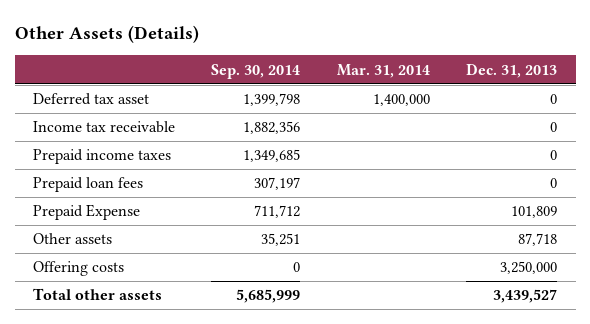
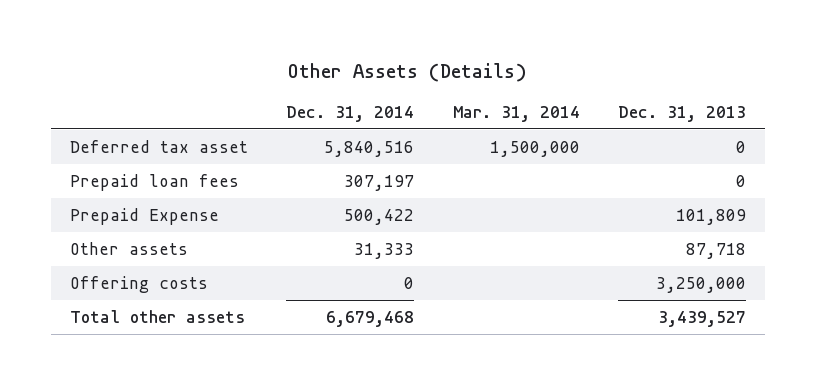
[211,63,301,79] Sep. 30, 2014 -> none
none -> [286,105,415,122] Dec. 31, 2014
[32,121,175,134] Income tax receivable -> none
[32,149,171,165] Prepaid income taxes -> none
[372,94,430,107] 1,400,000 -> [489,140,580,157] 1,500,000

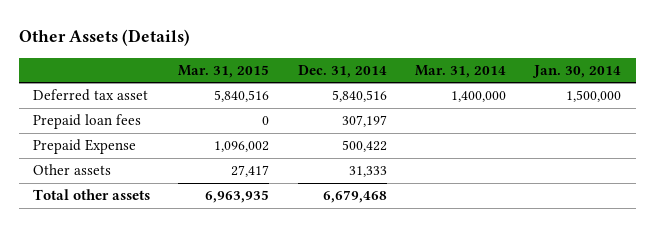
[618,105,747,122] Dec. 31, 2013 -> none
none -> [178,64,270,78] Mar. 31, 2015
none -> [532,64,622,78] Jan. 30, 2014
[489,140,580,157] 1,500,000 -> [451,91,507,103] 1,400,000
[69,275,208,293] Offering costs -> none

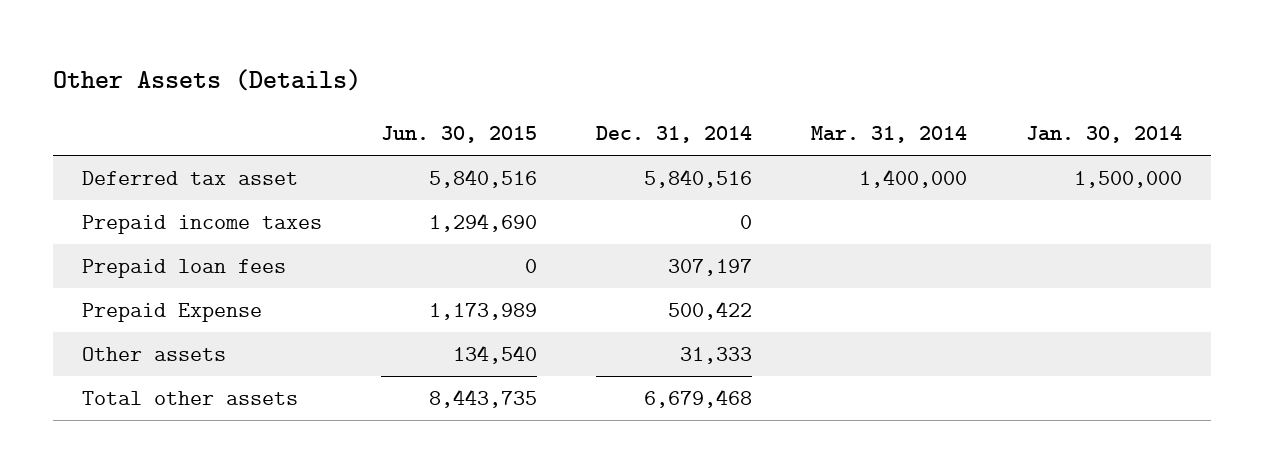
[178,64,270,78] Mar. 31, 2015 -> none
none -> [381,126,538,144] Jun. 30, 2015
none -> [82,214,323,234] Prepaid income taxes

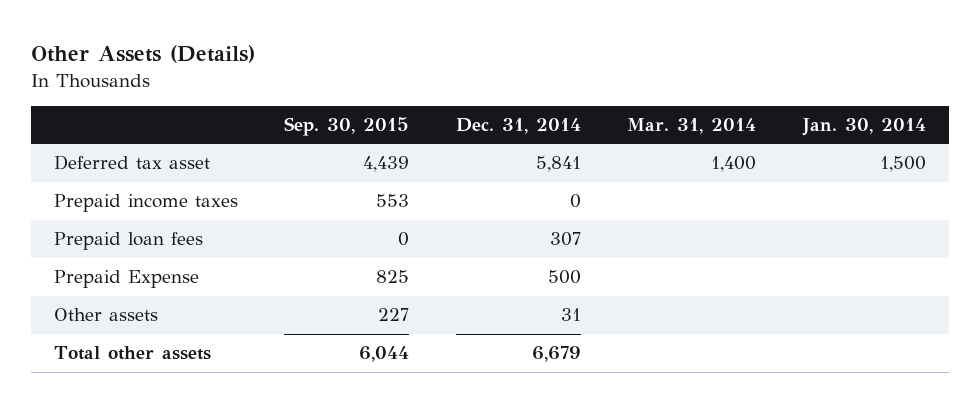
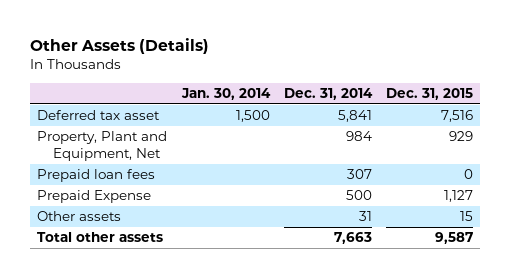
[284,117,410,137] Sep. 30, 2015 -> none
[627,118,757,135] Mar. 31, 2014 -> none
none -> [385,87,473,100] Dec. 31, 2015
[54,194,239,213] Prepaid income taxes -> none
none -> [37,131,168,162] Property, Plant and Equipment, Net
[531,346,581,363] 6,679 -> [333,232,372,245] 7,663

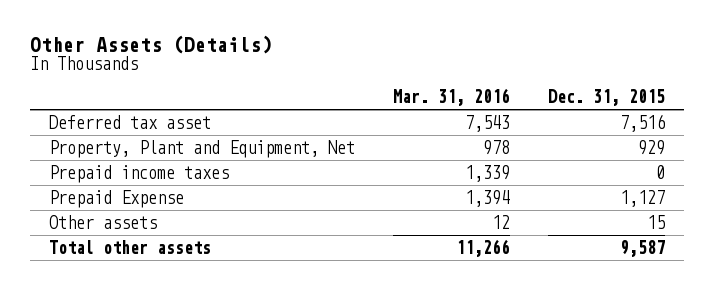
[180,87,271,100] Jan. 30, 2014 -> none
[283,87,373,100] Dec. 31, 2014 -> none
none -> [392,87,510,106] Mar. 31, 2016
[37,169,156,183] Prepaid loan fees -> none
none -> [49,164,230,183] Prepaid income taxes

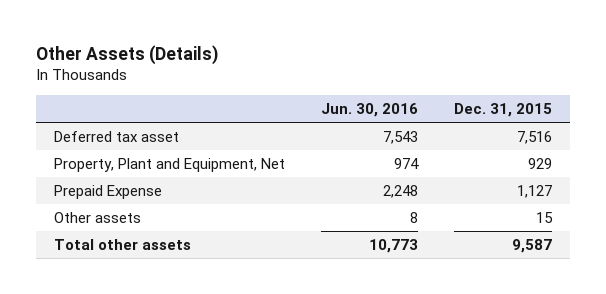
[392,87,510,106] Mar. 31, 2016 -> none
none -> [320,103,418,118] Jun. 30, 2016
[49,164,230,183] Prepaid income taxes -> none

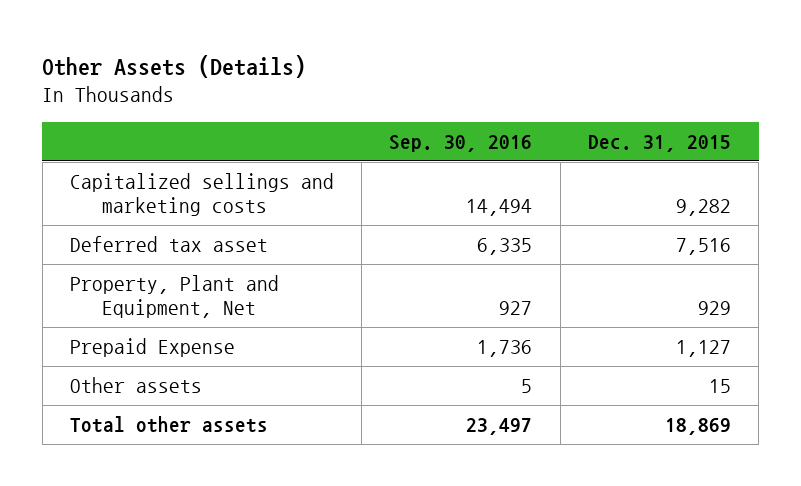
[320,103,418,118] Jun. 30, 2016 -> none
none -> [389,134,533,152] Sep. 30, 2016
none -> [70,173,335,216] Capitalized sellings and marketing costs
[511,238,552,253] 9,587 -> [664,418,731,436] 18,869

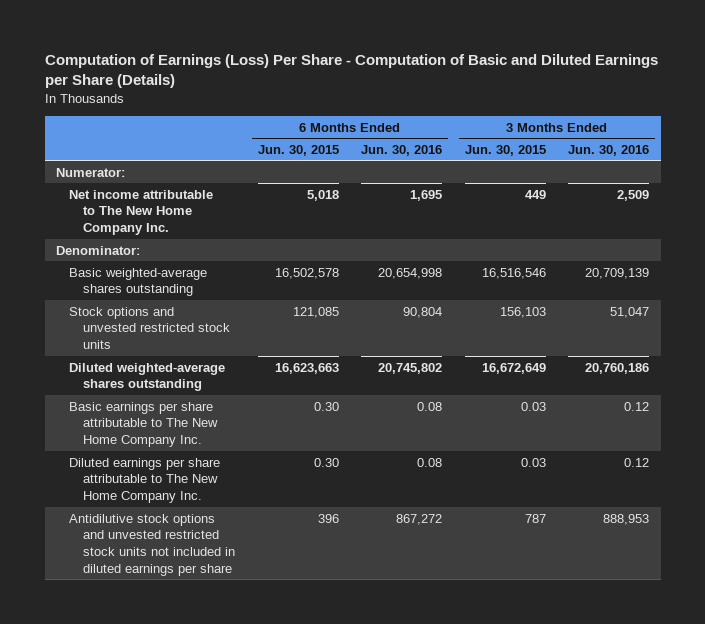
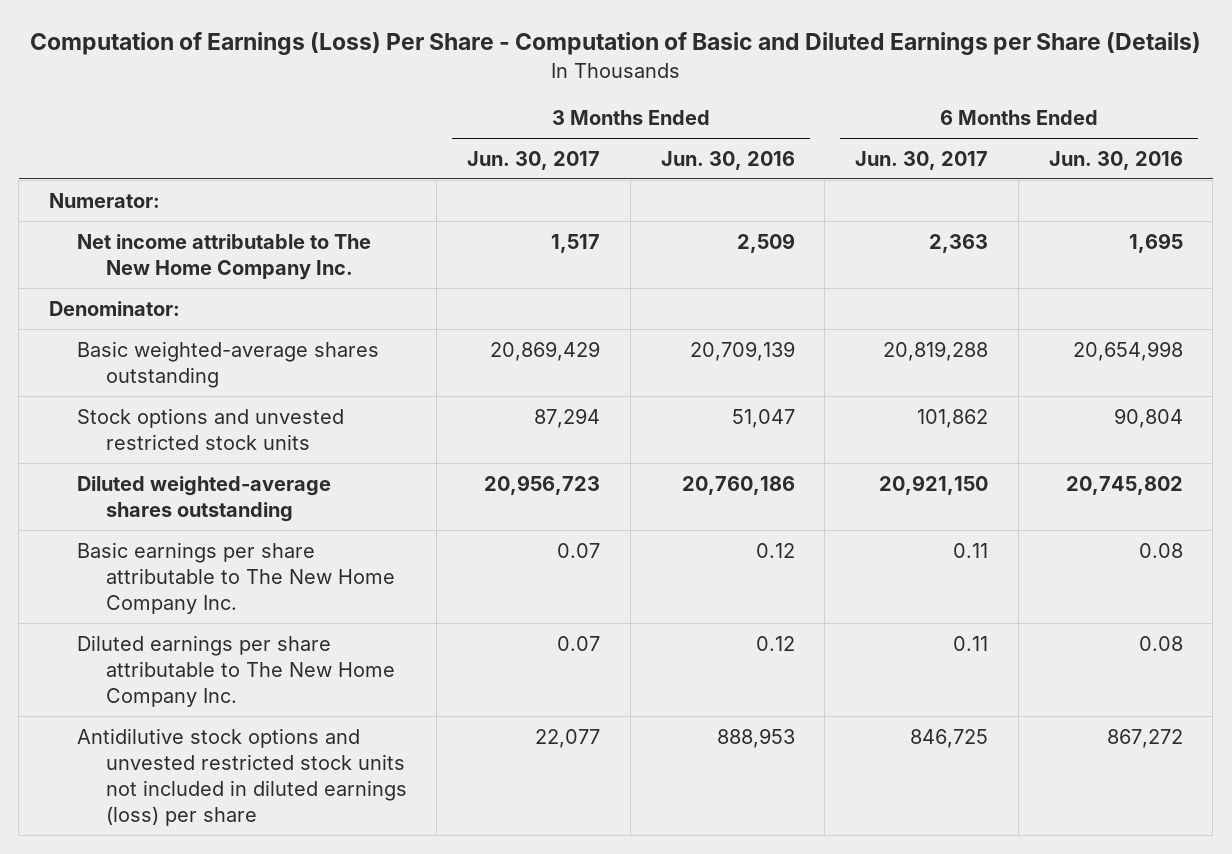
[257,144,339,156] Jun. 30, 2015 -> none
[464,144,546,156] Jun. 30, 2015 -> none
none -> [467,151,601,171] Jun. 30, 2017
none -> [855,151,989,171] Jun. 30, 2017
[69,513,236,577] Antidilutive stock options and unvested restricted stock units not included in diluted earnings per share -> [77,727,407,826] Antidilutive stock options and unvested restricted stock units not included in diluted earnings (loss) per share

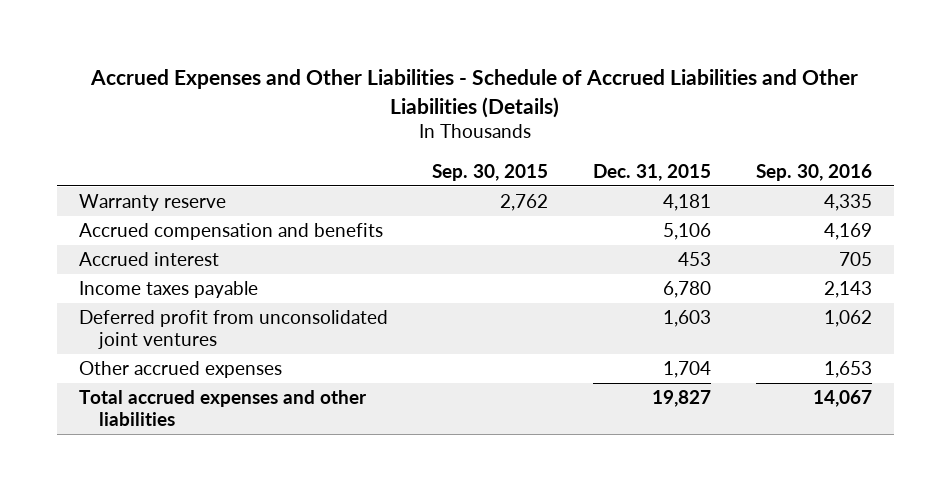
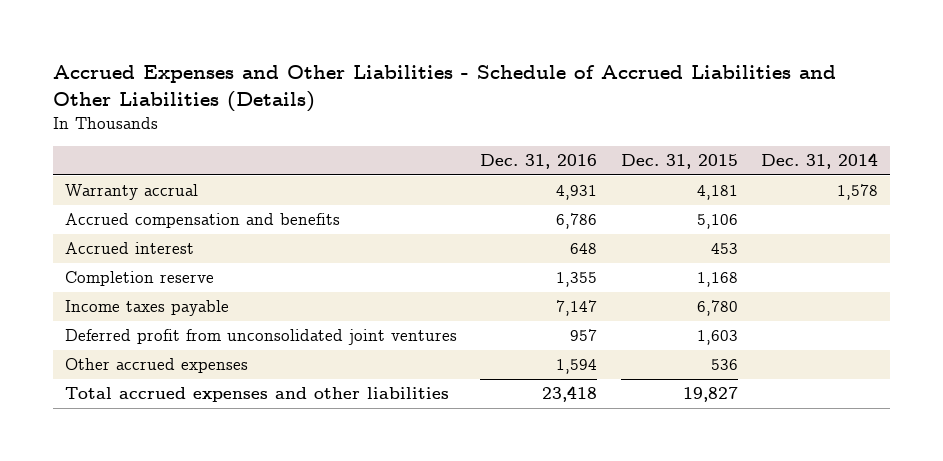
[432,163,549,181] Sep. 30, 2015 -> none
[755,163,872,181] Sep. 30, 2016 -> none
none -> [480,154,598,170] Dec. 31, 2016
none -> [761,153,879,170] Dec. 31, 2014
[78,193,226,211] Warranty reserve -> [64,184,198,201] Warranty accrual
none -> [64,271,214,287] Completion reserve
[662,360,711,378] 1,704 -> [710,359,738,371] 536

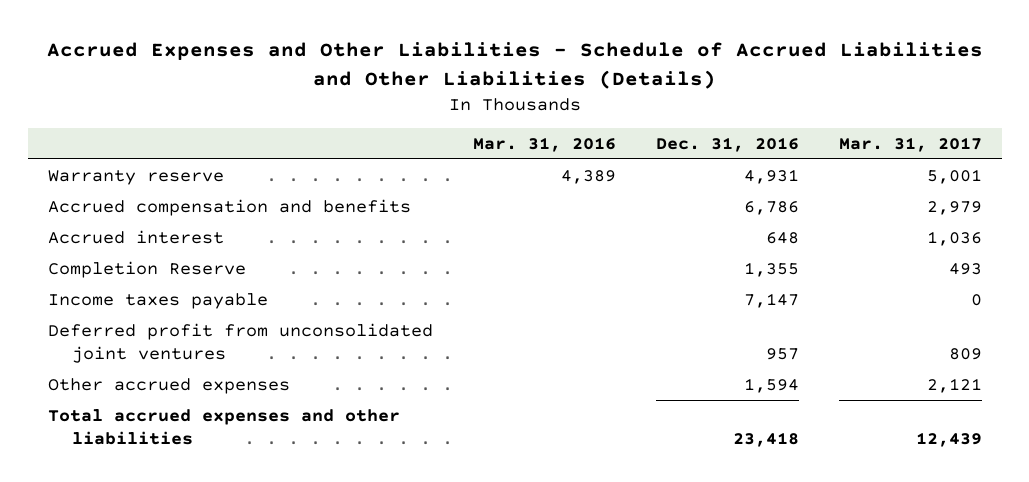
[620,154,738,170] Dec. 31, 2015 -> none
[761,153,879,170] Dec. 31, 2014 -> none
none -> [472,136,616,152] Mar. 31, 2016
none -> [838,136,982,152] Mar. 31, 2017
[64,184,198,201] Warranty accrual -> [47,169,224,185] Warranty reserve
[64,271,214,287] Completion reserve -> [47,260,246,278] Completion Reserve

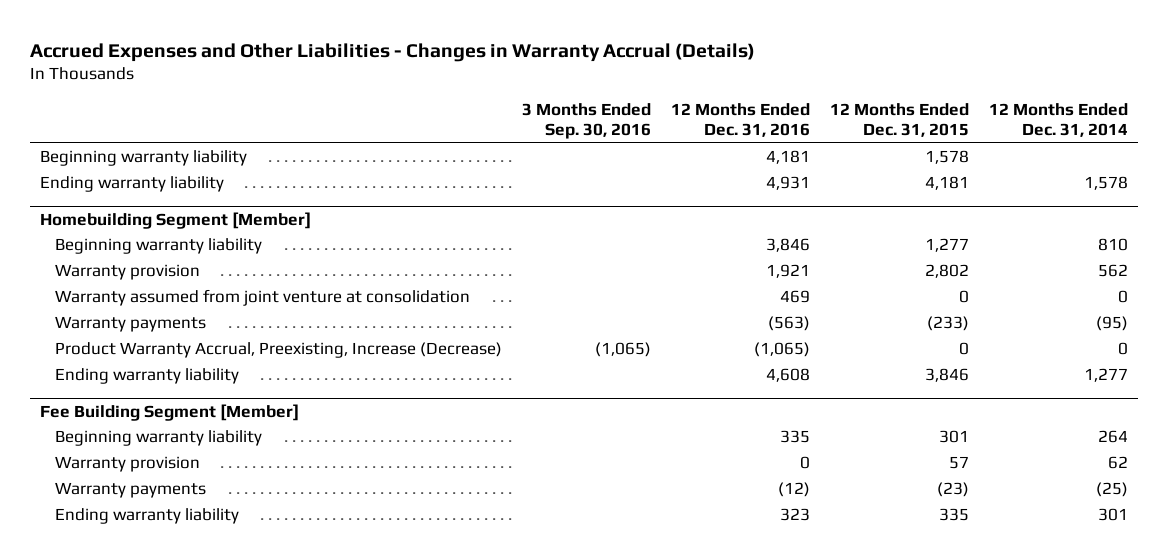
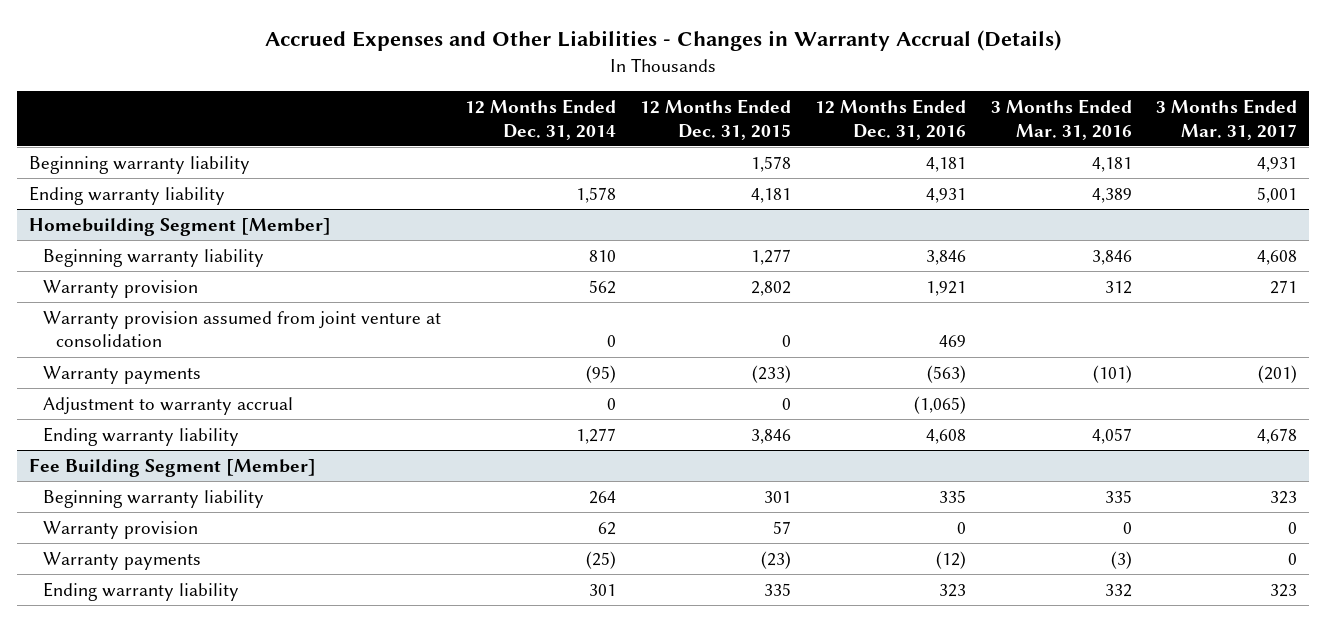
[522,102,652,140] 3 Months Ended Sep. 30, 2016 -> none
none -> [990,99,1132,140] 3 Months Ended Mar. 31, 2016
none -> [1156,99,1298,140] 3 Months Ended Mar. 31, 2017
[55,289,471,307] Warranty assumed from joint venture at consolidation -> [42,310,441,348] Warranty provision assumed from joint venture at consolidation
[55,342,503,359] Product Warranty Accrual, Preexisting, Increase (Decrease) -> [42,396,293,415] Adjustment to warranty accrual

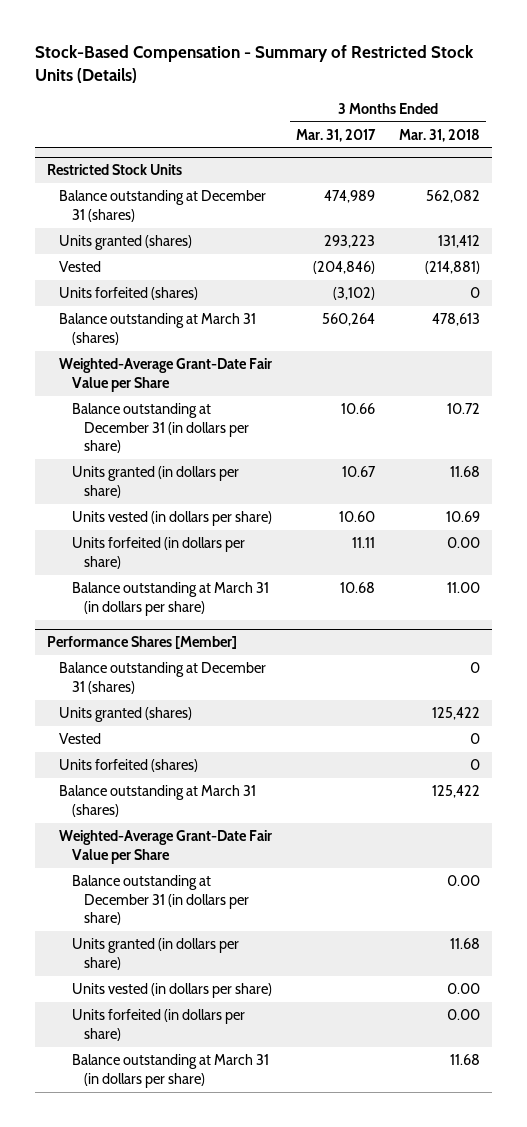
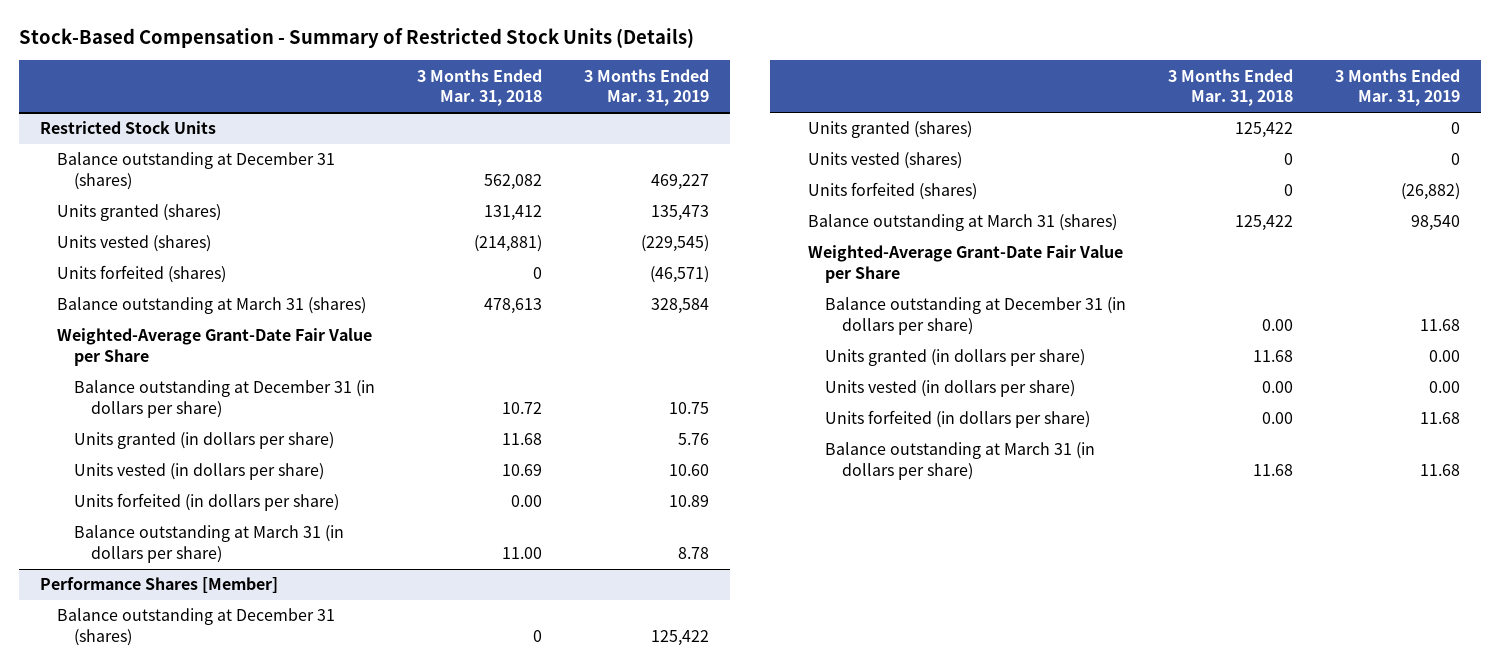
[296,128,377,142] Mar. 31, 2017 -> none
none -> [583,68,709,107] 3 Months Ended Mar. 31, 2019
[59,261,102,273] Vested -> [57,235,212,253] Units vested (shares)
[59,733,102,745] Vested -> [808,152,963,170] Units vested (shares)

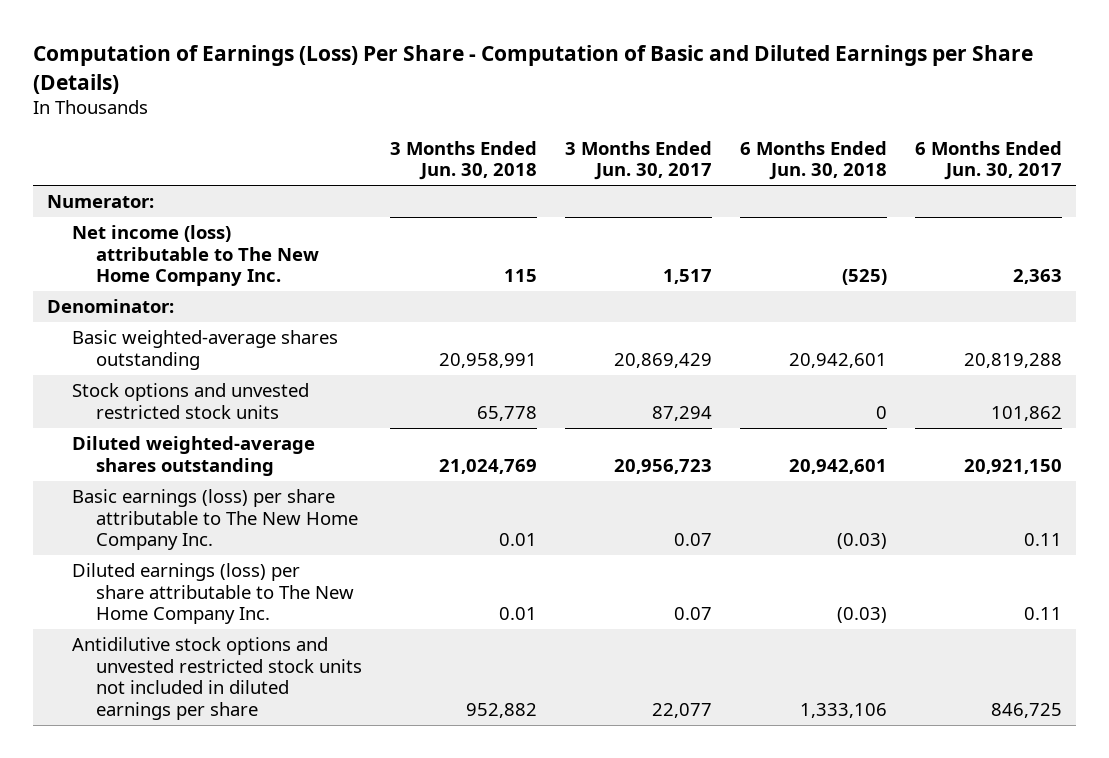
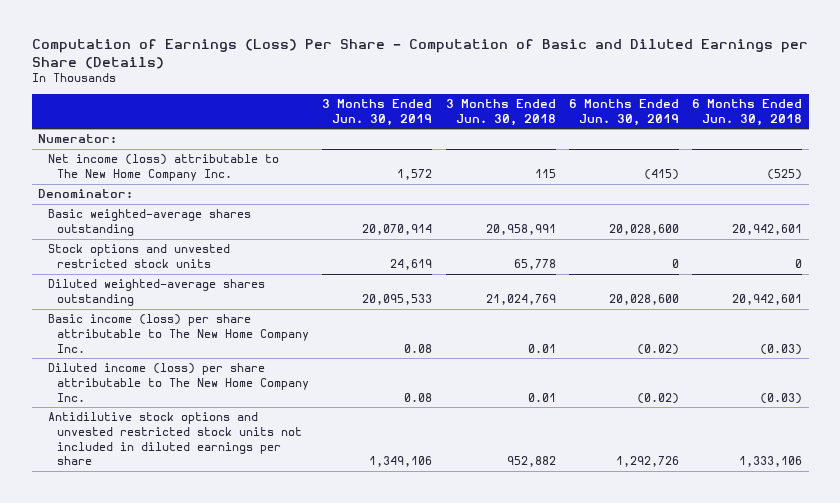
[565,140,713,181] 3 Months Ended Jun. 30, 2017 -> none
[915,140,1063,181] 6 Months Ended Jun. 30, 2017 -> none
none -> [322,99,433,126] 3 Months Ended Jun. 30, 2019
none -> [568,99,679,126] 6 Months Ended Jun. 30, 2019
[71,489,359,551] Basic earnings (loss) per share attributable to The New Home Company Inc. -> [47,314,310,353] Basic income (loss) per share attributable to The New Home Company Inc.
[71,563,355,625] Diluted earnings (loss) per share attributable to The New Home Company Inc. -> [47,363,310,402] Diluted income (loss) per share attributable to The New Home Company Inc.

